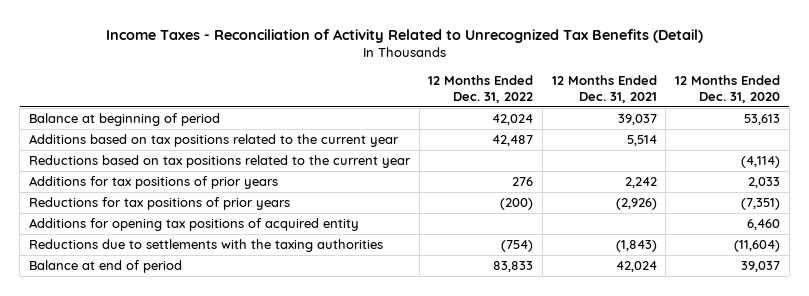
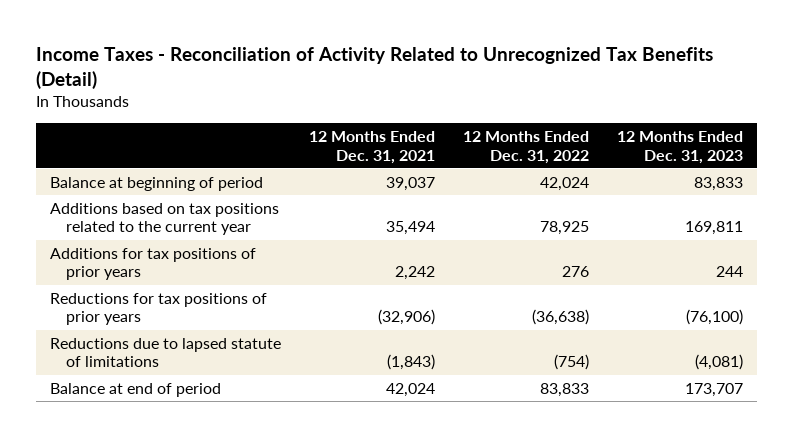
[675,74,781,103] 12 Months Ended Dec. 31, 2020 -> none
none -> [616,130,743,164] 12 Months Ended Dec. 31, 2023
[28,155,411,169] Reductions based on tax positions related to the current year -> none
[492,135,534,147] 42,487 -> [539,221,589,236] 78,925
[626,135,657,147] 5,514 -> [385,221,435,236] 35,494
[28,218,359,232] Additions for opening tax positions of acquired entity -> none
[500,198,534,211] (200) -> [531,309,589,326] (36,638)
[615,198,657,211] (2,926) -> [377,309,435,326] (32,906)
[28,239,383,253] Reductions due to settlements with the taxing authorities -> [49,337,281,368] Reductions due to lapsed statute of limitations

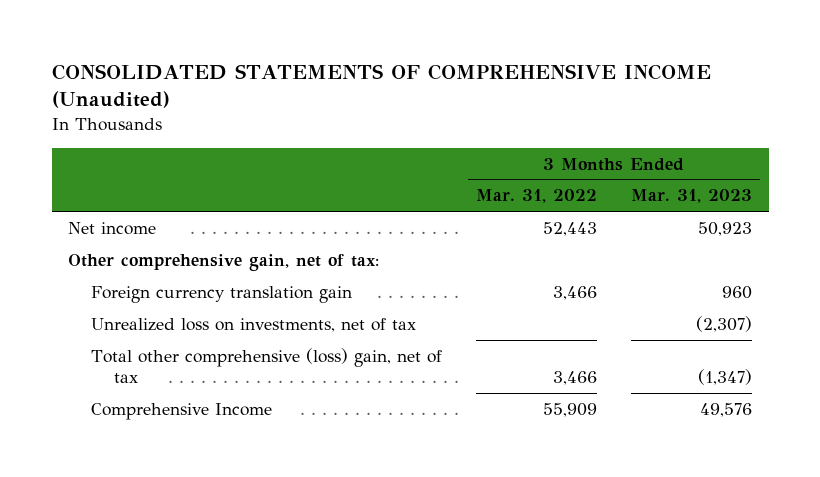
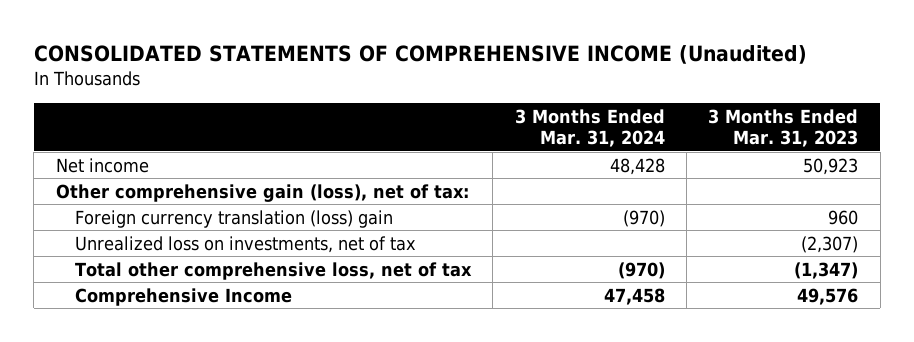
[475,189,597,204] Mar. 31, 2022 -> none
none -> [514,108,665,147] 3 Months Ended Mar. 31, 2024
[68,253,380,271] Other comprehensive gain, net of tax: -> [55,183,469,202] Other comprehensive gain (loss), net of tax:
[91,285,353,303] Foreign currency translation gain -> [75,209,394,228] Foreign currency translation (loss) gain
[91,347,443,384] Total other comprehensive (loss) gain, net of tax -> [75,261,473,280] Total other comprehensive loss, net of tax

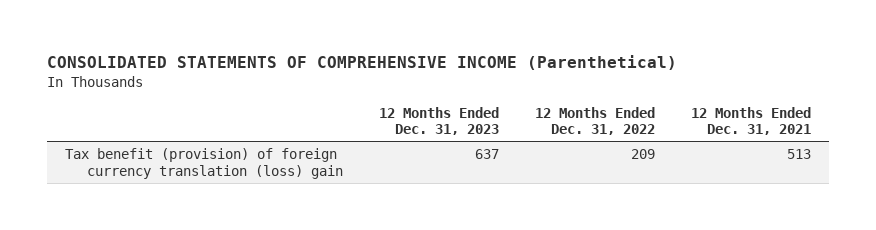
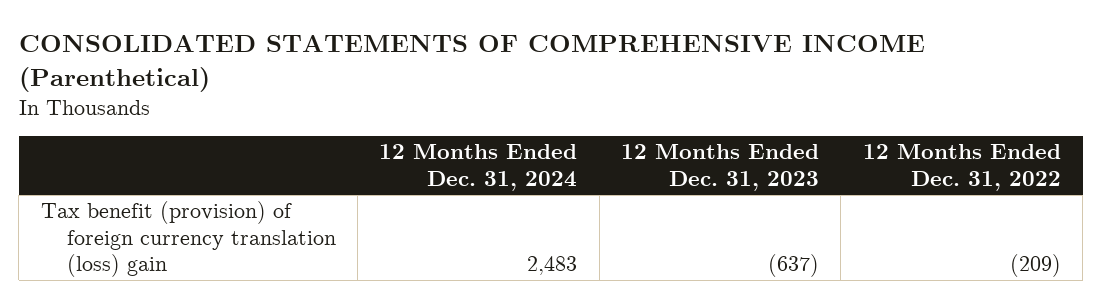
[690,106,811,135] 12 Months Ended Dec. 31, 2021 -> none
none -> [379,144,578,191] 12 Months Ended Dec. 31, 2024
[474,149,499,160] 637 -> [768,254,820,278] (637)
[630,149,655,160] 209 -> [1009,254,1061,278] (209)

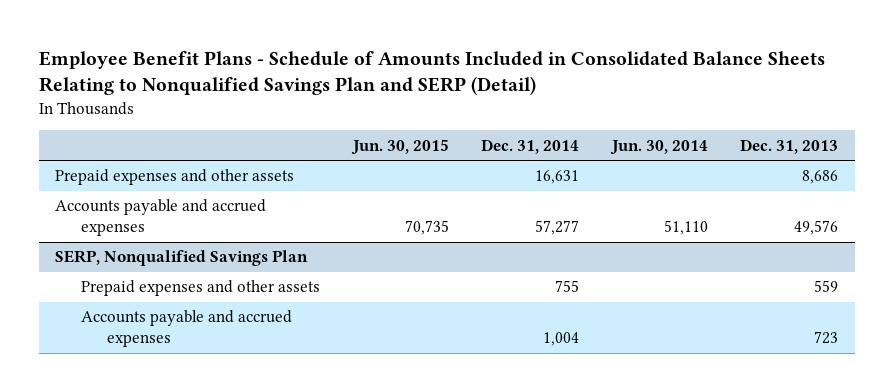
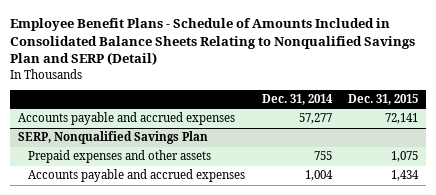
[350,138,449,155] Jun. 30, 2015 -> none
[609,139,708,155] Jun. 30, 2014 -> none
[740,138,839,154] Dec. 31, 2013 -> none
none -> [347,94,418,106] Dec. 31, 2015
[55,169,295,186] Prepaid expenses and other assets -> none

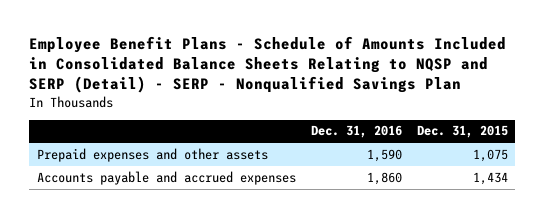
[10,18,416,66] Employee Benefit Plans - Schedule of Amounts Included in Consolidated Balance Sheets Relating to Nonqualified Savings Plan and SERP (Detail) -> [29,36,507,94] Employee Benefit Plans - Schedule of Amounts Included in Consolidated Balance Sheets Relating to NQSP and SERP (Detail) - SERP - Nonqualified Savings Plan
[261,94,333,106] Dec. 31, 2014 -> none
none -> [310,125,402,139] Dec. 31, 2016
[18,112,236,126] Accounts payable and accrued expenses -> none
[18,131,209,145] SERP, Nonqualified Savings Plan -> none

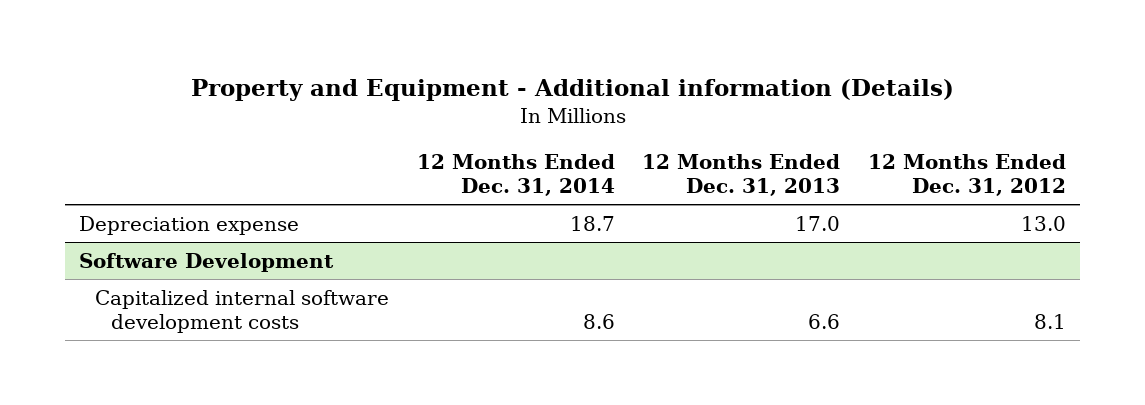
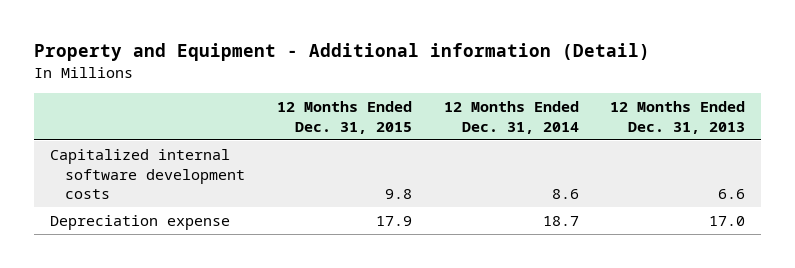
[190,79,954,102] Property and Equipment - Additional information (Details) -> [33,43,650,62] Property and Equipment - Additional information (Detail)
[868,154,1067,197] 12 Months Ended Dec. 31, 2012 -> none
none -> [277,101,413,134] 12 Months Ended Dec. 31, 2015
[79,252,335,272] Software Development -> none
[79,215,300,235] Depreciation expense -> [49,215,230,231] Depreciation expense

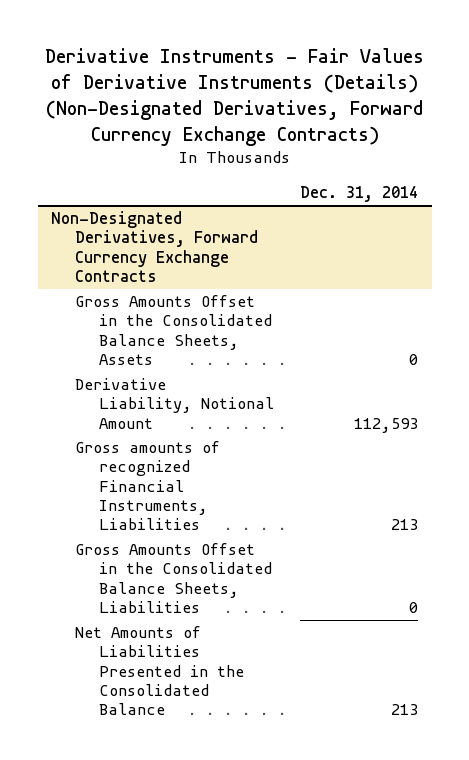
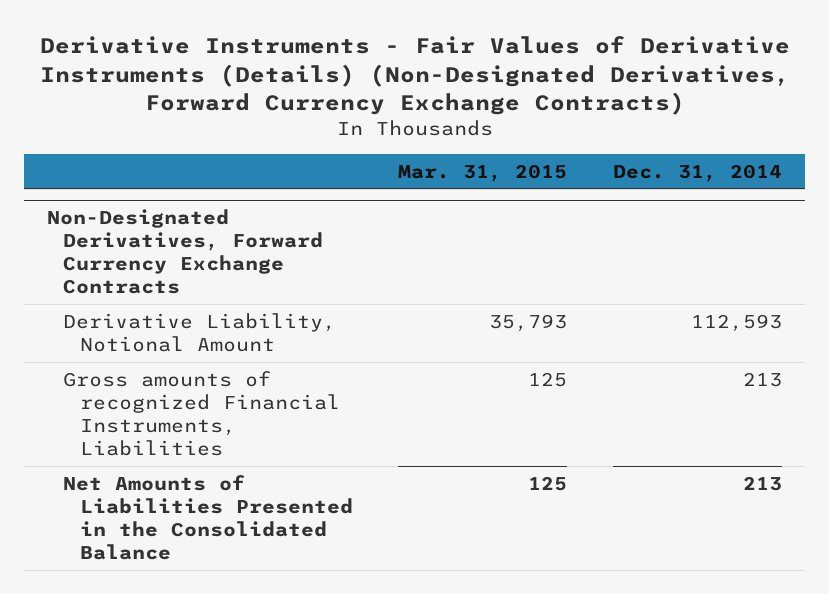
none -> [398,163,568,182] Mar. 31, 2015
[74,295,272,365] Gross Amounts Offset in the Consolidated Balance Sheets, Assets -> none
[74,543,272,613] Gross Amounts Offset in the Consolidated Balance Sheets, Liabilities -> none

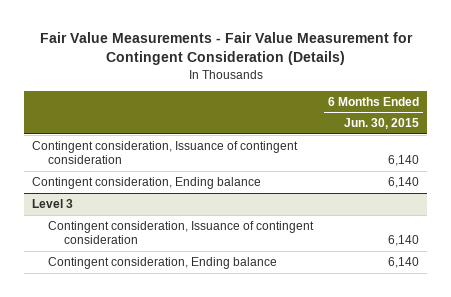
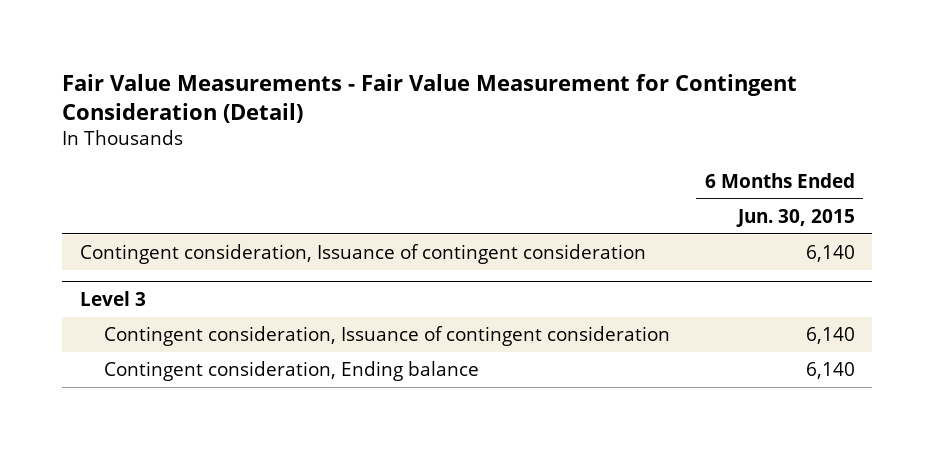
[39,32,413,66] Fair Value Measurements - Fair Value Measurement for Contingent Consideration (Details) -> [62,74,798,124] Fair Value Measurements - Fair Value Measurement for Contingent Consideration (Detail)
[31,176,261,189] Contingent consideration, Ending balance -> none

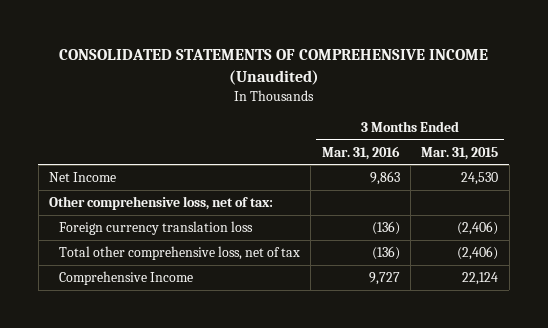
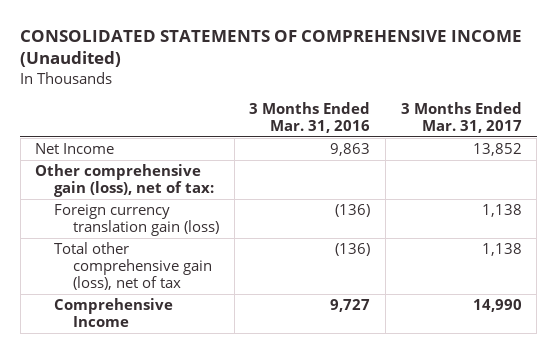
[421,146,499,160] Mar. 31, 2015 -> none
none -> [400,101,522,133] 3 Months Ended Mar. 31, 2017
[49,196,274,211] Other comprehensive loss, net of tax: -> [35,163,215,197] Other comprehensive gain (loss), net of tax:
[59,221,254,236] Foreign currency translation loss -> [54,203,220,236] Foreign currency translation gain (loss)
[59,246,301,261] Total other comprehensive loss, net of tax -> [54,241,213,290] Total other comprehensive gain (loss), net of tax

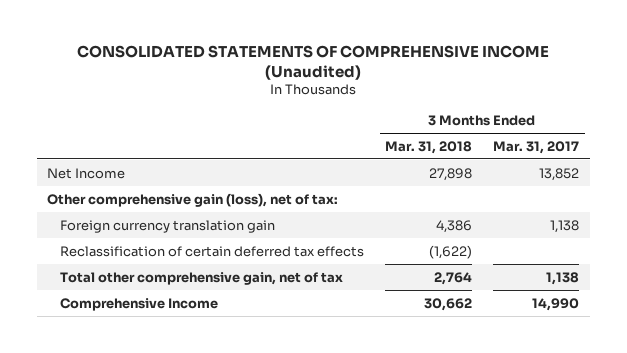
[249,101,371,133] 3 Months Ended Mar. 31, 2016 -> none
none -> [385,140,473,154] Mar. 31, 2018
[54,203,220,236] Foreign currency translation gain (loss) -> [60,219,276,233] Foreign currency translation gain
none -> [60,245,365,257] Reclassification of certain deferred tax effects
[54,241,213,290] Total other comprehensive gain (loss), net of tax -> [60,271,344,285] Total other comprehensive gain, net of tax

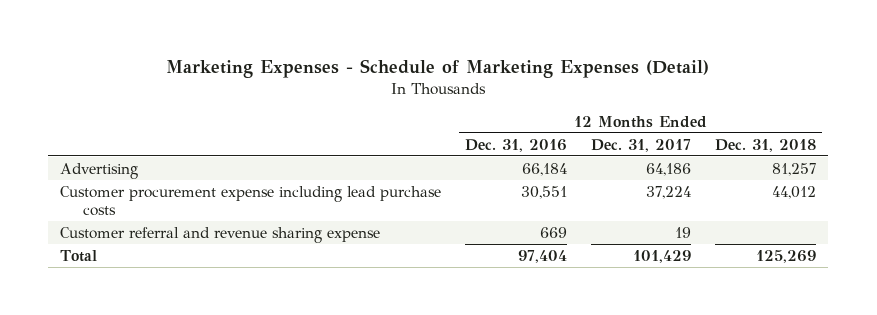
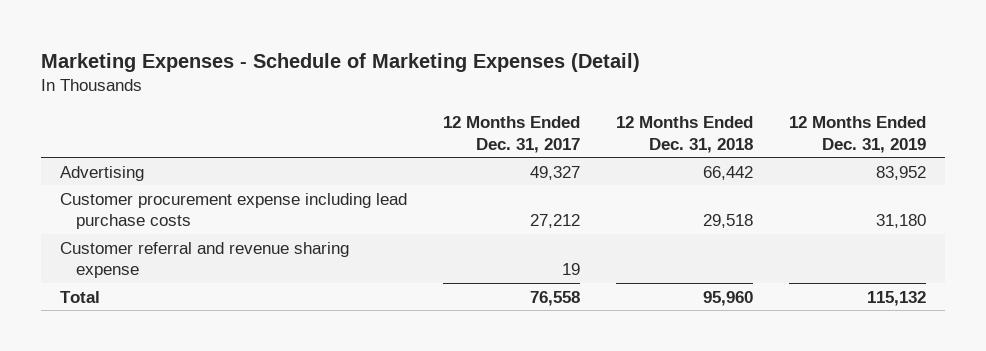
[465,138,568,152] Dec. 31, 2016 -> none
none -> [789,116,927,153] 12 Months Ended Dec. 31, 2019
[646,162,692,176] 64,186 -> [529,165,580,180] 49,327
[772,162,817,176] 81,257 -> [703,165,754,180] 66,442
[646,185,692,199] 37,224 -> [529,213,580,228] 27,212
[772,185,817,199] 44,012 -> [703,213,754,228] 29,518
[633,249,692,263] 101,429 -> [529,290,580,306] 76,558
[756,249,817,263] 125,269 -> [703,290,754,306] 95,960

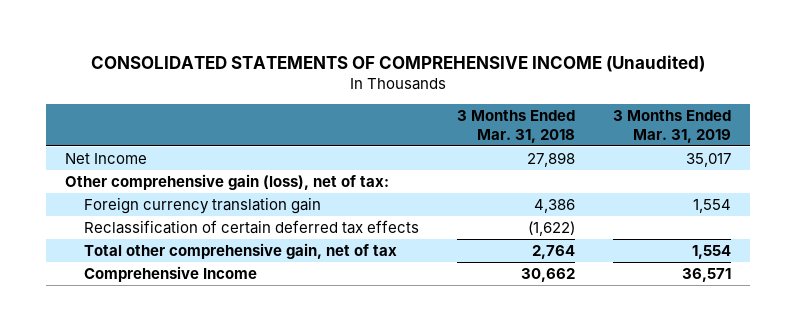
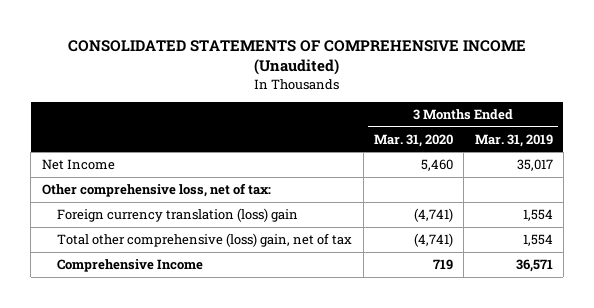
[456,110,575,143] 3 Months Ended Mar. 31, 2018 -> none
none -> [373,133,453,147] Mar. 31, 2020
[83,219,419,234] Reclassification of certain deferred tax effects -> none
[65,173,390,190] Other comprehensive gain (loss), net of tax: -> [41,183,271,198] Other comprehensive loss, net of tax:
[83,196,321,214] Foreign currency translation gain -> [57,208,299,223] Foreign currency translation (loss) gain
[83,242,397,259] Total other comprehensive gain, net of tax -> [57,233,353,248] Total other comprehensive (loss) gain, net of tax

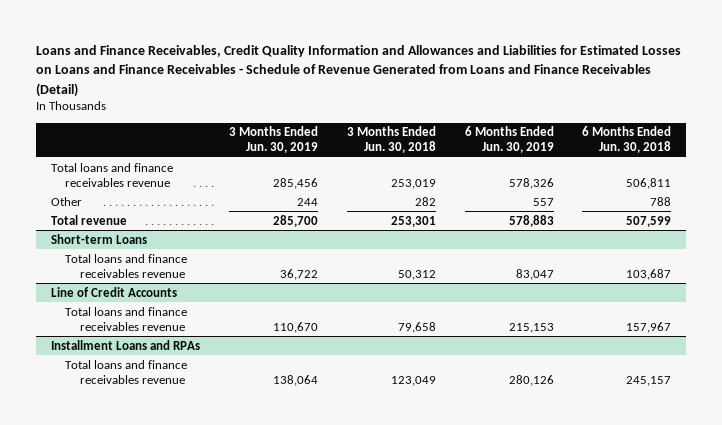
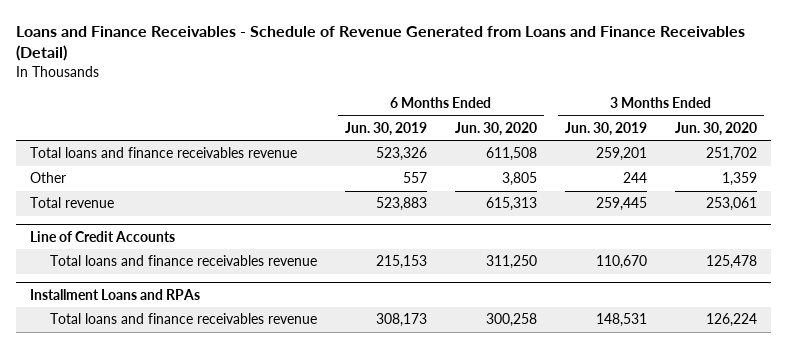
[36,45,682,97] Loans and Finance Receivables, Credit Quality Information and Allowances and Liabilities for Estimated Losses on Loans and Finance Receivables - Schedule of Revenue Generated from Loans and Finance Receivables (Detail) -> [15,26,745,62] Loans and Finance Receivables - Schedule of Revenue Generated from Loans and Finance Receivables (Detail)
[346,126,436,154] 3 Months Ended Jun. 30, 2018 -> none
[582,126,672,154] 6 Months Ended Jun. 30, 2018 -> none
none -> [455,121,538,136] Jun. 30, 2020
none -> [674,121,757,136] Jun. 30, 2020
[272,177,318,189] 285,456 -> [595,147,647,162] 259,201
[508,177,554,189] 578,326 -> [376,147,428,162] 523,326
[50,233,147,244] Short-term Loans -> none
[65,253,188,278] Total loans and finance receivables revenue -> none
[272,214,318,227] 285,700 -> [595,197,647,212] 259,445
[508,214,554,227] 578,883 -> [376,197,428,212] 523,883
[272,374,318,386] 138,064 -> [595,313,647,328] 148,531
[508,374,554,386] 280,126 -> [376,313,428,328] 308,173

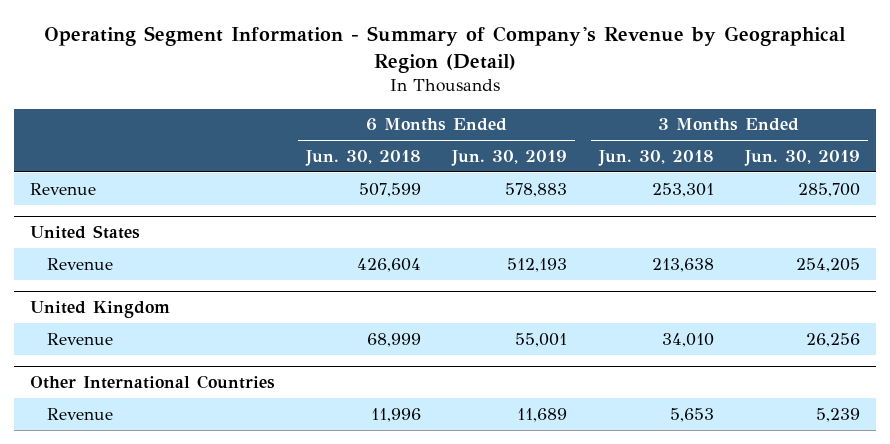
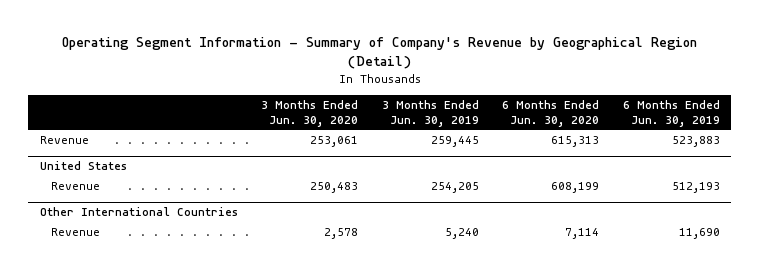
[305,150,422,167] Jun. 30, 2018 -> none
[597,150,714,167] Jun. 30, 2018 -> none
none -> [261,99,359,127] 3 Months Ended Jun. 30, 2020
none -> [502,99,600,127] 6 Months Ended Jun. 30, 2020
[505,182,568,197] 578,883 -> [671,135,720,147] 523,883
[798,182,861,197] 285,700 -> [430,135,479,147] 259,445
[29,300,170,318] United Kingdom -> none
[47,332,114,345] Revenue -> none
[517,407,568,422] 11,689 -> [678,227,720,239] 11,690
[816,407,861,422] 5,239 -> [444,227,479,239] 5,240

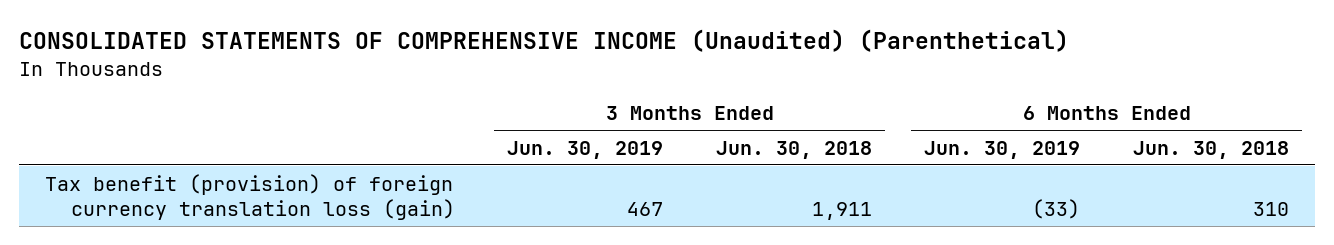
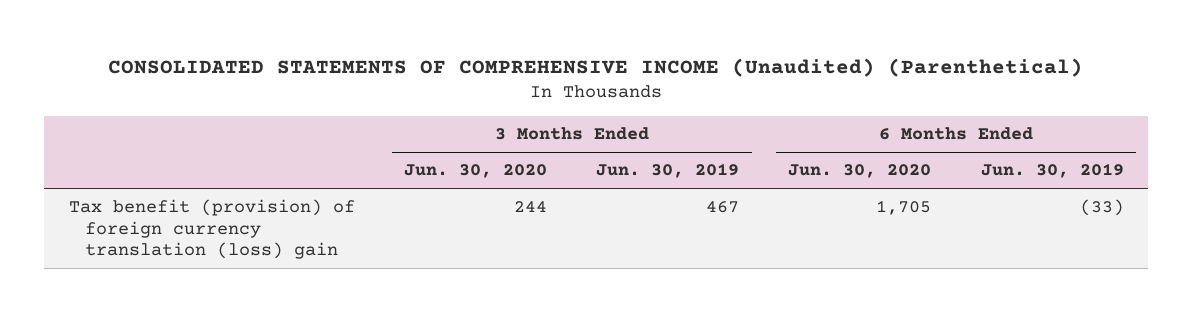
[715,140,872,159] Jun. 30, 2018 -> none
[1132,140,1289,159] Jun. 30, 2018 -> none
none -> [403,164,547,179] Jun. 30, 2020
none -> [788,164,932,179] Jun. 30, 2020
[44,173,455,221] Tax benefit (provision) of foreign currency translation loss (gain) -> [68,199,355,260] Tax benefit (provision) of foreign currency translation (loss) gain

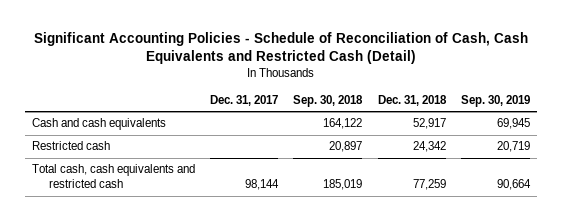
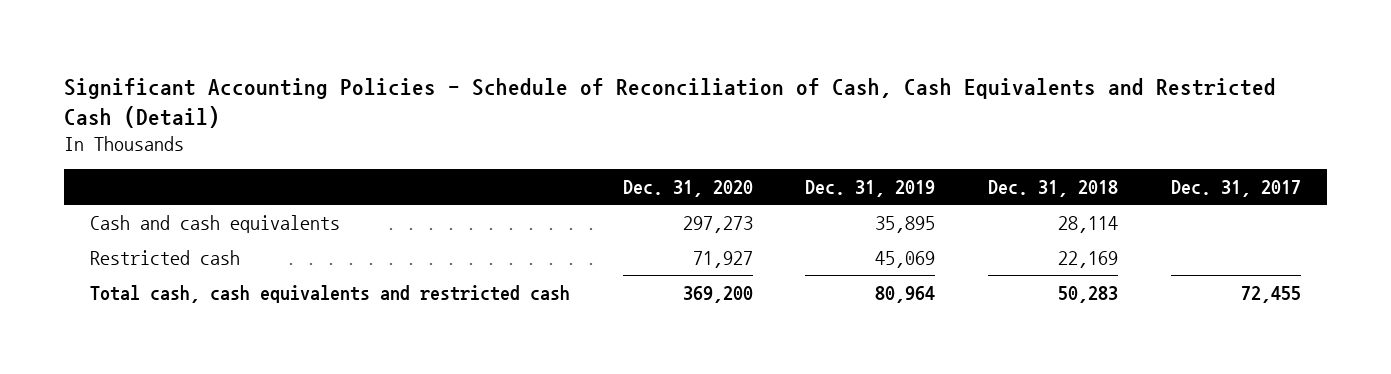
[293,94,364,107] Sep. 30, 2018 -> none
[460,94,530,107] Sep. 30, 2019 -> none
none -> [622,180,753,198] Dec. 31, 2020
none -> [805,180,936,198] Dec. 31, 2019
[412,118,446,130] 52,917 -> [1058,215,1119,233] 28,114
[412,141,446,153] 24,342 -> [1058,250,1119,268] 22,169
[245,179,280,191] 98,144 -> [1240,285,1301,303] 72,455
[412,179,446,191] 77,259 -> [1058,285,1119,303] 50,283

